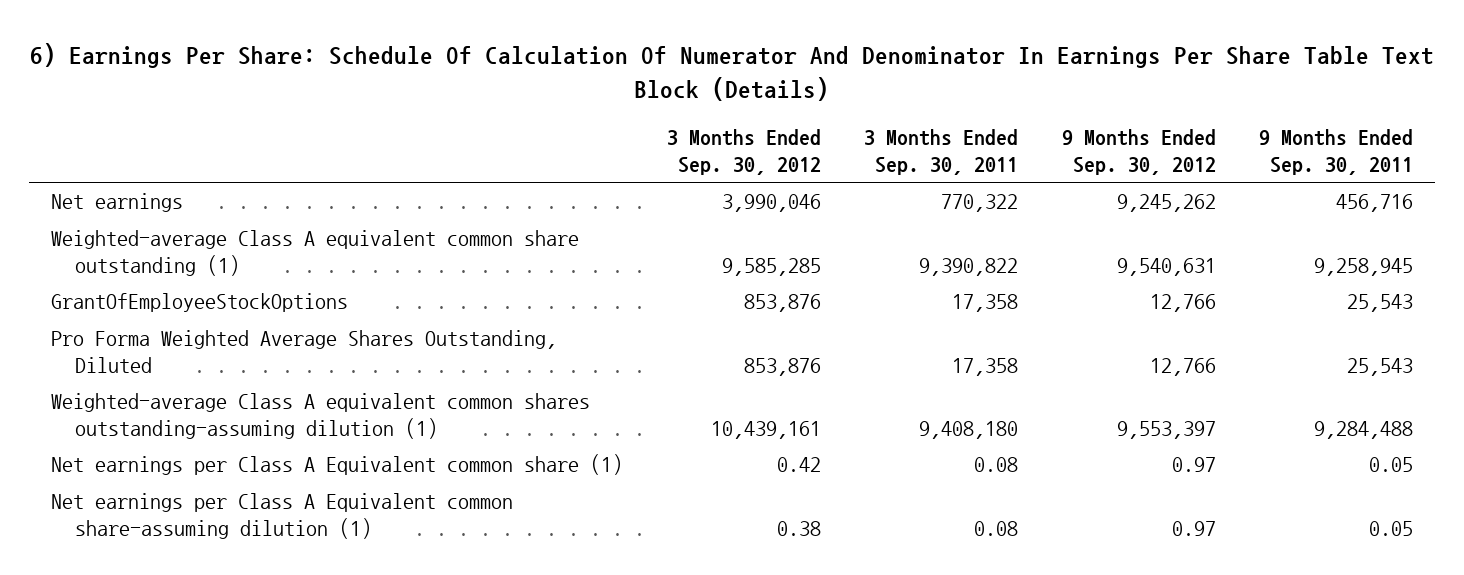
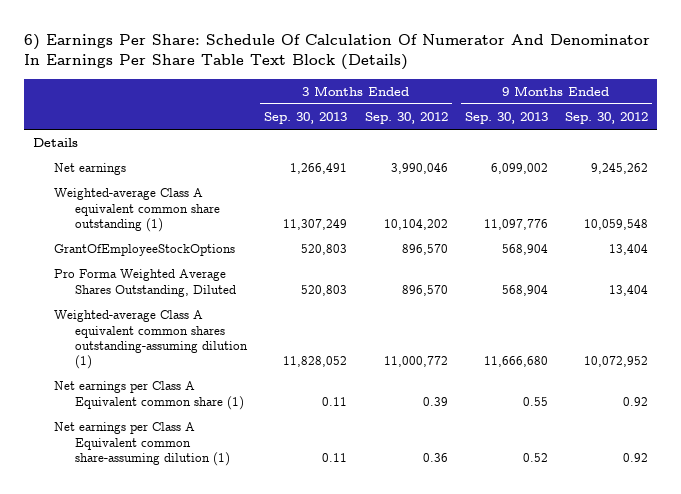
[864,129,1019,175] 3 Months Ended Sep. 30, 2011 -> none
[1259,129,1414,175] 9 Months Ended Sep. 30, 2011 -> none
none -> [264,112,348,125] Sep. 30, 2013
none -> [464,112,548,125] Sep. 30, 2013
none -> [32,138,78,148] Details
[721,257,821,276] 9,585,285 -> [383,218,448,230] 10,104,202
[1116,257,1216,276] 9,540,631 -> [584,218,649,230] 10,059,548
[743,294,821,313] 853,876 -> [401,244,448,256] 896,570
[1149,294,1216,313] 12,766 -> [609,244,649,256] 13,404
[743,357,821,376] 853,876 -> [401,284,448,296] 896,570
[1149,357,1216,376] 12,766 -> [609,284,649,296] 13,404
[710,420,821,439] 10,439,161 -> [383,356,448,368] 11,000,772
[1116,420,1216,439] 9,553,397 -> [584,356,649,368] 10,072,952
[776,457,821,473] 0.42 -> [422,396,448,406] 0.39
[1171,457,1216,473] 0.97 -> [623,396,649,406] 0.92
[776,520,821,536] 0.38 -> [422,452,448,462] 0.36
[1171,520,1216,536] 0.97 -> [623,452,649,462] 0.92

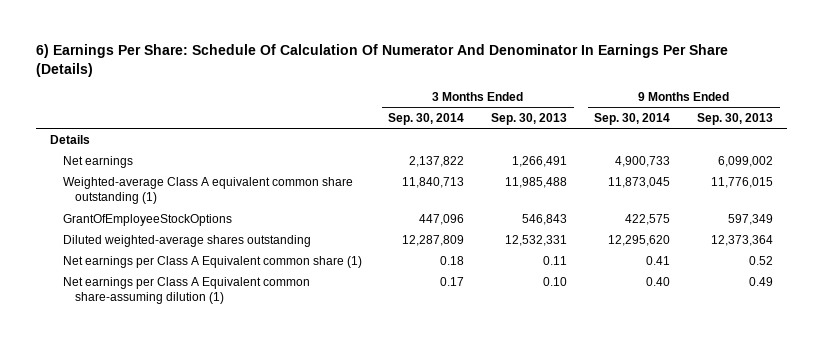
[24,33,651,71] 6) Earnings Per Share: Schedule Of Calculation Of Numerator And Denominator In Earnings Per Share Table Text Block (Details) -> [36,44,729,77] 6) Earnings Per Share: Schedule Of Calculation Of Numerator And Denominator In Earnings Per Share (Details)
[364,112,448,125] Sep. 30, 2012 -> none
[565,112,649,125] Sep. 30, 2012 -> none
none -> [388,112,465,125] Sep. 30, 2014
none -> [594,112,671,125] Sep. 30, 2014
[53,310,248,370] Weighted-average Class A equivalent common shares outstanding-assuming dilution (1) -> none
[283,218,348,230] 11,307,249 -> [505,176,568,188] 11,985,488
[483,218,548,230] 11,097,776 -> [711,176,774,188] 11,776,015
[301,244,348,256] 520,803 -> [522,213,568,225] 546,843
[501,244,548,256] 568,904 -> [728,213,774,225] 597,349
[53,269,236,297] Pro Forma Weighted Average Shares Outstanding, Diluted -> [62,234,311,247] Diluted weighted-average shares outstanding
[301,284,348,296] 520,803 -> [505,234,568,246] 12,532,331
[501,284,548,296] 568,904 -> [711,234,774,246] 12,373,364
[522,396,548,406] 0.55 -> [749,255,774,265] 0.52
[322,452,348,462] 0.11 -> [543,276,568,286] 0.10
[522,452,548,462] 0.52 -> [749,276,774,286] 0.49

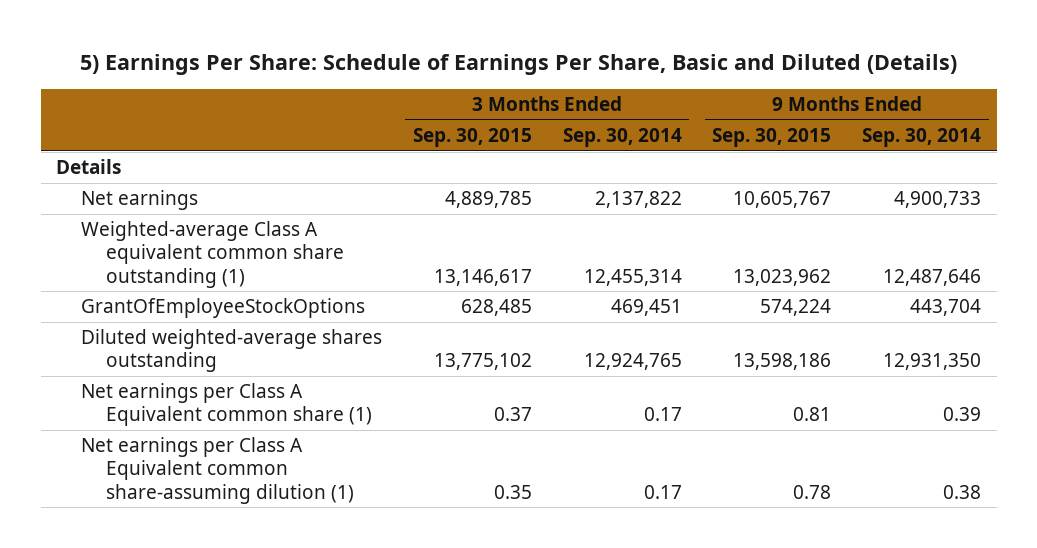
[36,44,729,77] 6) Earnings Per Share: Schedule Of Calculation Of Numerator And Denominator In Earnings Per Share (Details) -> [79,53,957,75] 5) Earnings Per Share: Schedule of Earnings Per Share, Basic and Diluted (Details)
[491,112,568,125] Sep. 30, 2013 -> none
[697,112,774,125] Sep. 30, 2013 -> none
none -> [412,128,532,148] Sep. 30, 2015
none -> [712,128,832,148] Sep. 30, 2015
[402,176,465,188] 11,840,713 -> [583,268,682,286] 12,455,314
[608,176,671,188] 11,873,045 -> [883,268,982,286] 12,487,646
[419,213,465,225] 447,096 -> [610,299,682,317] 469,451
[625,213,671,225] 422,575 -> [910,299,982,317] 443,704
[402,234,465,246] 12,287,809 -> [583,353,682,371] 12,924,765
[608,234,671,246] 12,295,620 -> [883,353,982,371] 12,931,350
[440,255,465,265] 0.18 -> [643,407,682,422] 0.17
[646,255,671,265] 0.41 -> [943,407,982,422] 0.39
[646,276,671,286] 0.40 -> [943,484,982,499] 0.38

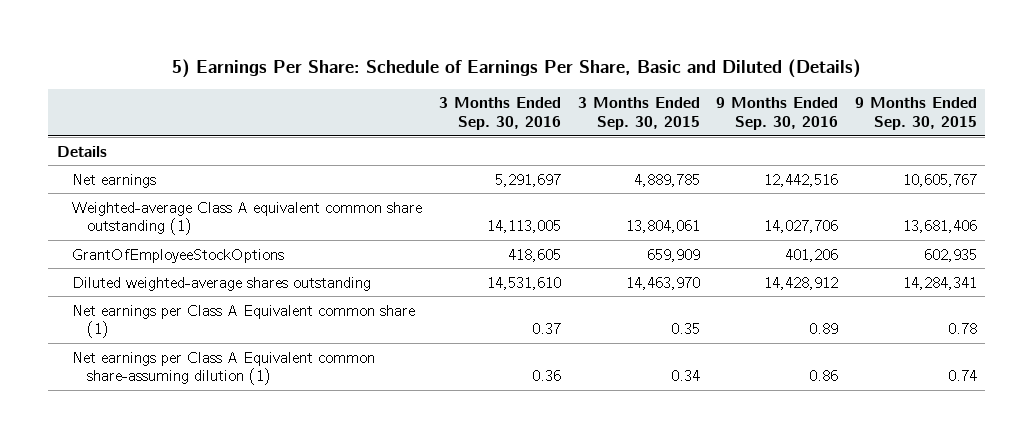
[562,128,682,148] Sep. 30, 2014 -> none
[862,128,982,148] Sep. 30, 2014 -> none
none -> [438,97,561,130] 3 Months Ended Sep. 30, 2016
none -> [716,97,839,130] 9 Months Ended Sep. 30, 2016
[433,268,532,286] 13,146,617 -> [625,220,700,234] 13,804,061
[733,268,832,286] 13,023,962 -> [903,220,978,234] 13,681,406
[460,299,532,317] 628,485 -> [646,248,700,262] 659,909
[760,299,832,317] 574,224 -> [924,248,978,262] 602,935
[433,353,532,371] 13,775,102 -> [625,276,700,290] 14,463,970
[733,353,832,371] 13,598,186 -> [903,276,978,290] 14,284,341
[493,407,532,422] 0.37 -> [670,323,700,335] 0.35
[793,407,832,422] 0.81 -> [948,323,978,335] 0.78
[493,484,532,499] 0.35 -> [670,370,700,382] 0.34
[793,484,832,499] 0.78 -> [948,370,978,382] 0.74

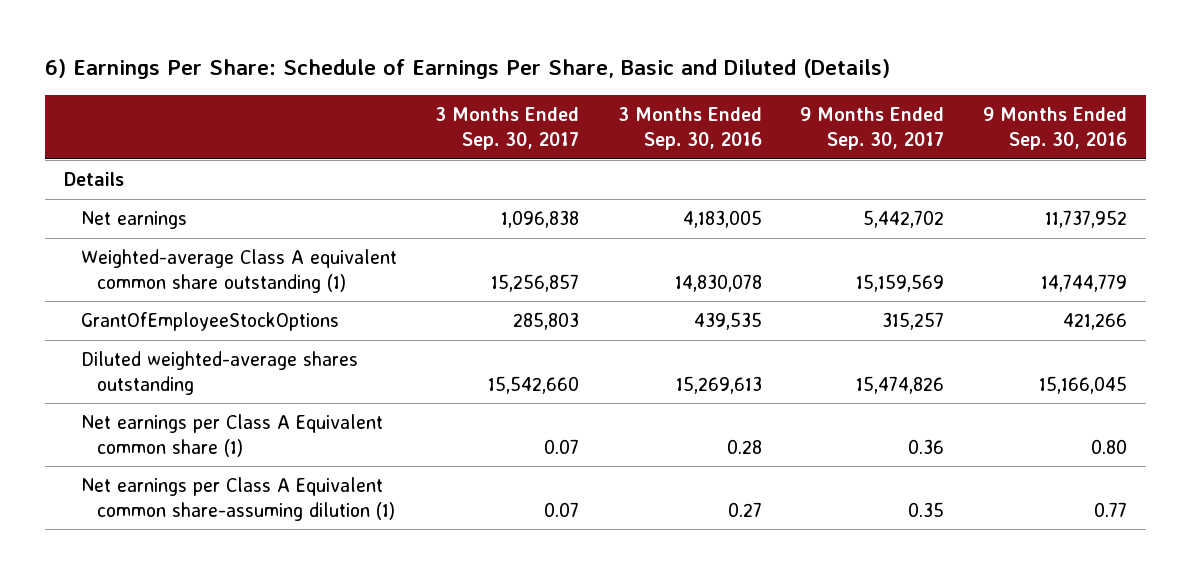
[171,58,861,78] 5) Earnings Per Share: Schedule of Earnings Per Share, Basic and Diluted (Details) -> [44,59,890,80] 6) Earnings Per Share: Schedule of Earnings Per Share, Basic and Diluted (Details)
[577,97,700,130] 3 Months Ended Sep. 30, 2015 -> none
[855,97,978,130] 9 Months Ended Sep. 30, 2015 -> none
none -> [435,107,580,150] 3 Months Ended Sep. 30, 2017
none -> [800,107,945,150] 9 Months Ended Sep. 30, 2017
[494,173,561,187] 5,291,697 -> [682,210,762,229] 4,183,005
[764,173,839,187] 12,442,516 -> [1044,210,1127,229] 11,737,952
[486,220,561,234] 14,113,005 -> [674,273,762,292] 14,830,078
[764,220,839,234] 14,027,706 -> [1040,273,1127,292] 14,744,779
[507,248,561,262] 418,605 -> [693,312,762,331] 439,535
[785,248,839,262] 401,206 -> [1062,313,1127,331] 421,266
[486,276,561,290] 14,531,610 -> [675,375,762,394] 15,269,613
[764,276,839,290] 14,428,912 -> [1038,375,1127,394] 15,166,045
[531,323,561,335] 0.37 -> [726,438,762,454] 0.28
[809,323,839,335] 0.89 -> [1090,438,1127,454] 0.80
[531,370,561,382] 0.36 -> [727,501,762,517] 0.27
[809,370,839,382] 0.86 -> [1093,501,1127,517] 0.77

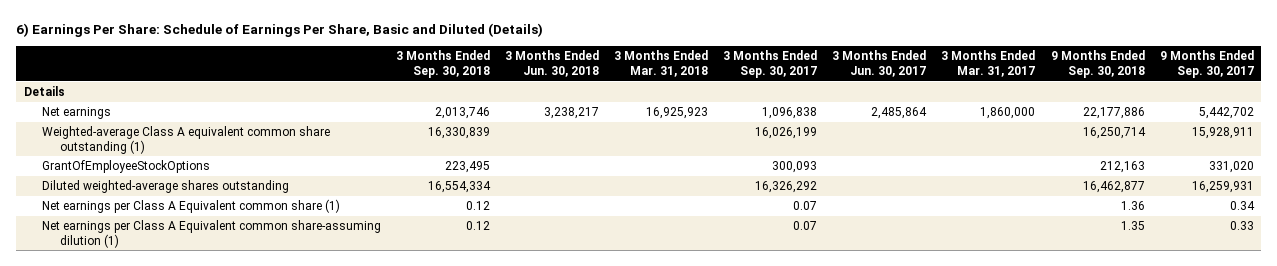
[617,107,762,150] 3 Months Ended Sep. 30, 2016 -> none
[982,107,1127,150] 9 Months Ended Sep. 30, 2016 -> none
none -> [395,50,490,78] 3 Months Ended Sep. 30, 2018
none -> [504,50,599,77] 3 Months Ended Jun. 30, 2018
none -> [614,50,709,77] 3 Months Ended Mar. 31, 2018
none -> [832,50,927,77] 3 Months Ended Jun. 30, 2017
none -> [941,50,1036,77] 3 Months Ended Mar. 31, 2017
none -> [1050,50,1145,78] 9 Months Ended Sep. 30, 2018
[491,273,580,292] 15,256,857 -> [755,127,818,140] 16,026,199
[856,273,945,292] 15,159,569 -> [1191,127,1254,140] 15,928,911
[513,312,580,331] 285,803 -> [772,161,818,174] 300,093
[882,312,945,331] 315,257 -> [1208,161,1254,174] 331,020
[488,375,580,394] 15,542,660 -> [755,181,818,194] 16,326,292
[856,375,945,394] 15,474,826 -> [1191,181,1254,194] 16,259,931
[908,438,945,454] 0.36 -> [1229,201,1255,211] 0.34
[908,501,945,517] 0.35 -> [1229,221,1254,231] 0.33

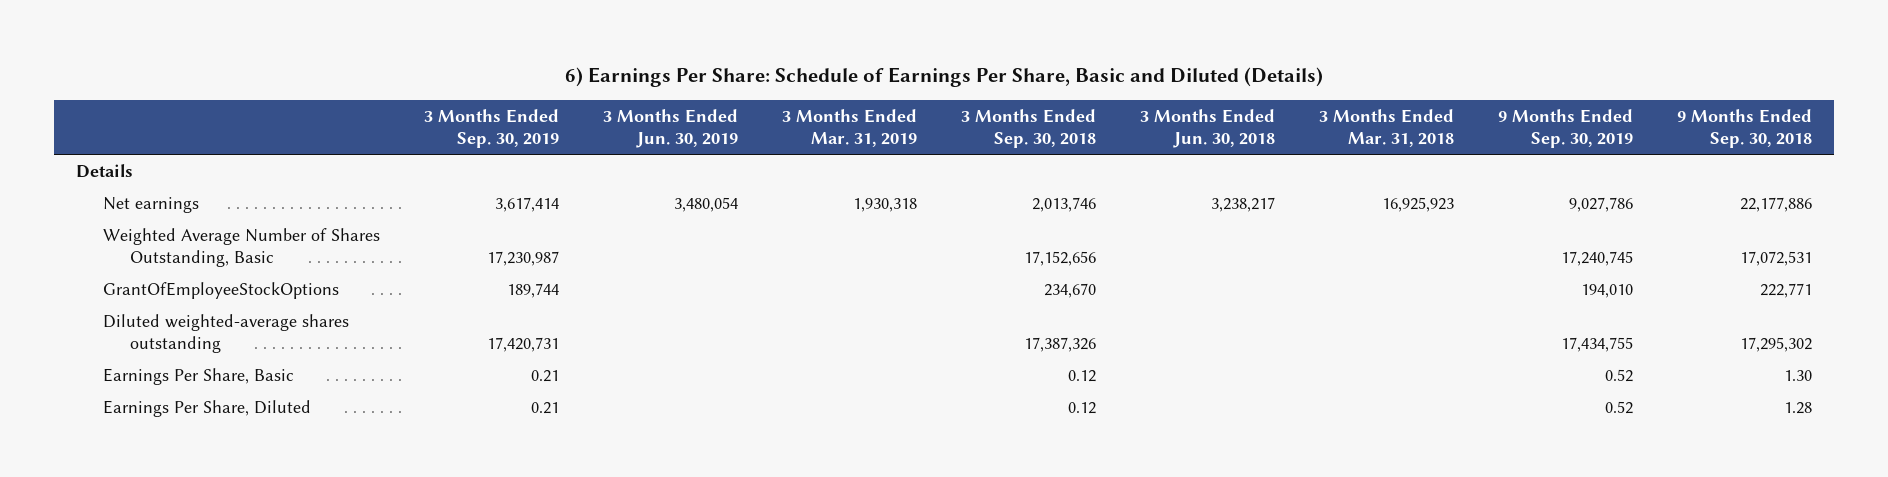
[723,50,818,78] 3 Months Ended Sep. 30, 2017 -> none
[832,50,927,77] 3 Months Ended Jun. 30, 2017 -> none
[941,50,1036,77] 3 Months Ended Mar. 31, 2017 -> none
[1159,50,1254,78] 9 Months Ended Sep. 30, 2017 -> none
none -> [424,109,560,148] 3 Months Ended Sep. 30, 2019
none -> [603,109,739,148] 3 Months Ended Jun. 30, 2019
none -> [782,109,918,147] 3 Months Ended Mar. 31, 2019
none -> [1498,109,1634,148] 9 Months Ended Sep. 30, 2019
[41,126,330,154] Weighted-average Class A equivalent common share outstanding (1) -> [103,228,381,267] Weighted Average Number of Shares Outstanding, Basic
[427,127,490,140] 16,330,839 -> [1024,250,1097,266] 17,152,656
[1082,127,1146,140] 16,250,714 -> [1740,250,1813,266] 17,072,531
[444,161,490,174] 223,495 -> [1044,283,1097,299] 234,670
[1099,161,1145,174] 212,163 -> [1760,283,1813,299] 222,771
[427,181,491,194] 16,554,334 -> [1024,336,1097,352] 17,387,326
[1082,181,1145,194] 16,462,877 -> [1740,336,1813,352] 17,295,302
[41,199,340,214] Net earnings per Class A Equivalent common share (1) -> [103,368,295,386] Earnings Per Share, Basic
[1120,201,1145,211] 1.36 -> [1784,370,1813,382] 1.30
[41,220,381,248] Net earnings per Class A Equivalent common share-assuming dilution (1) -> [103,400,312,418] Earnings Per Share, Diluted
[1120,221,1145,231] 1.35 -> [1784,402,1813,415] 1.28

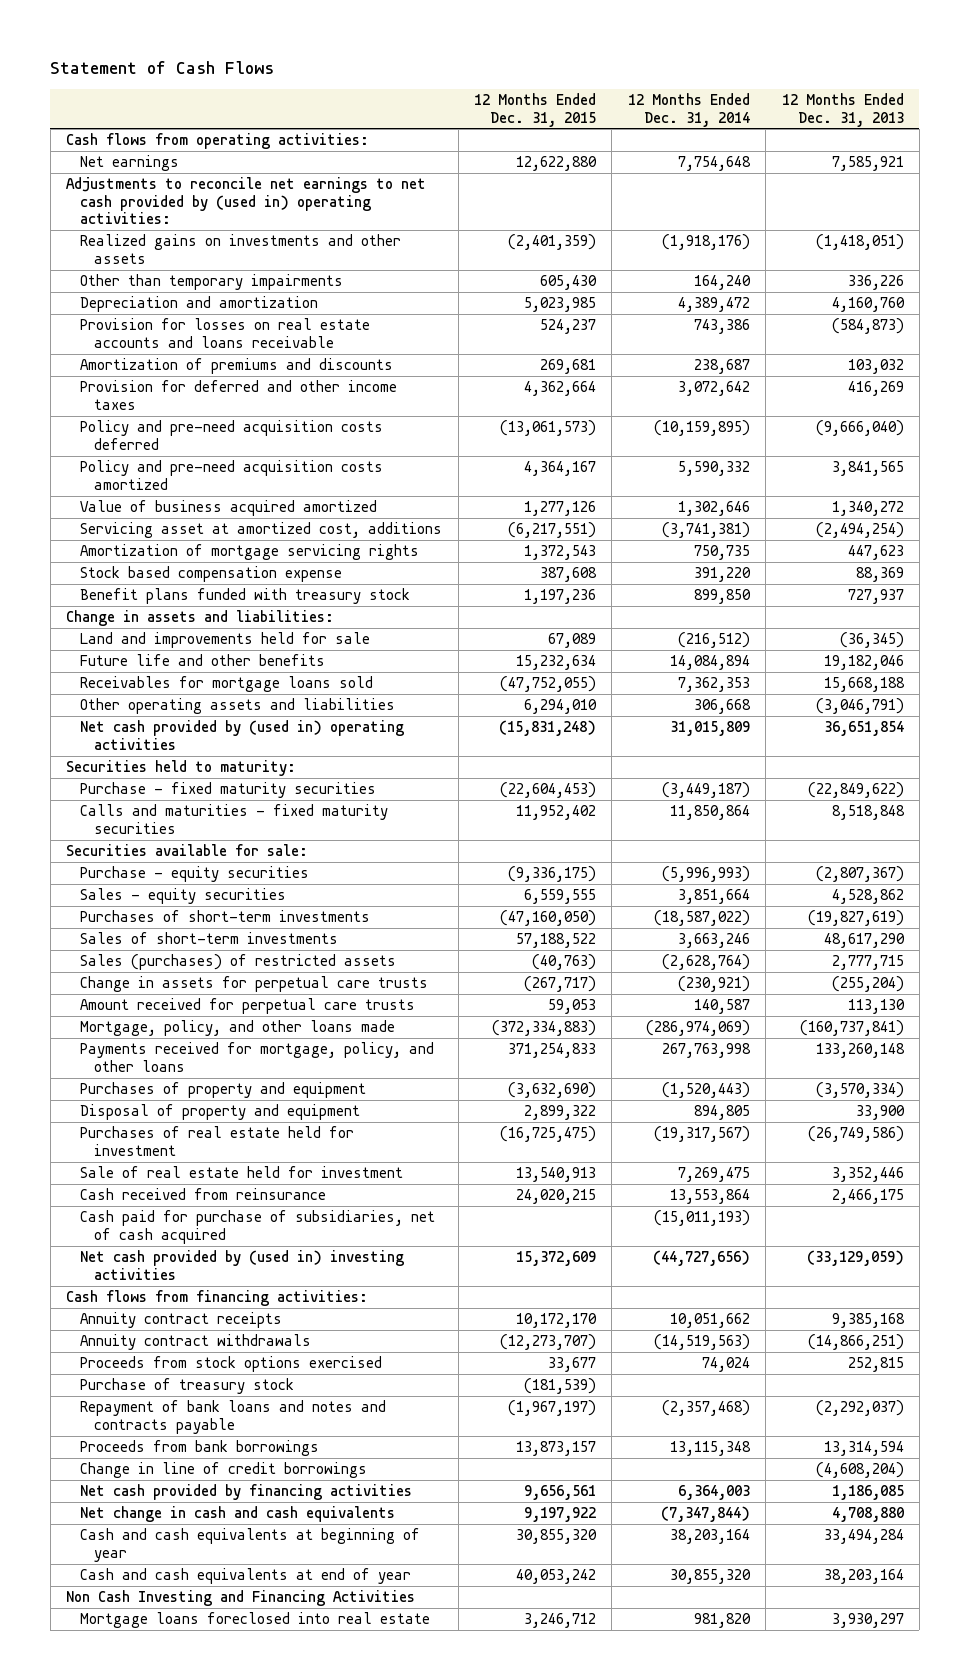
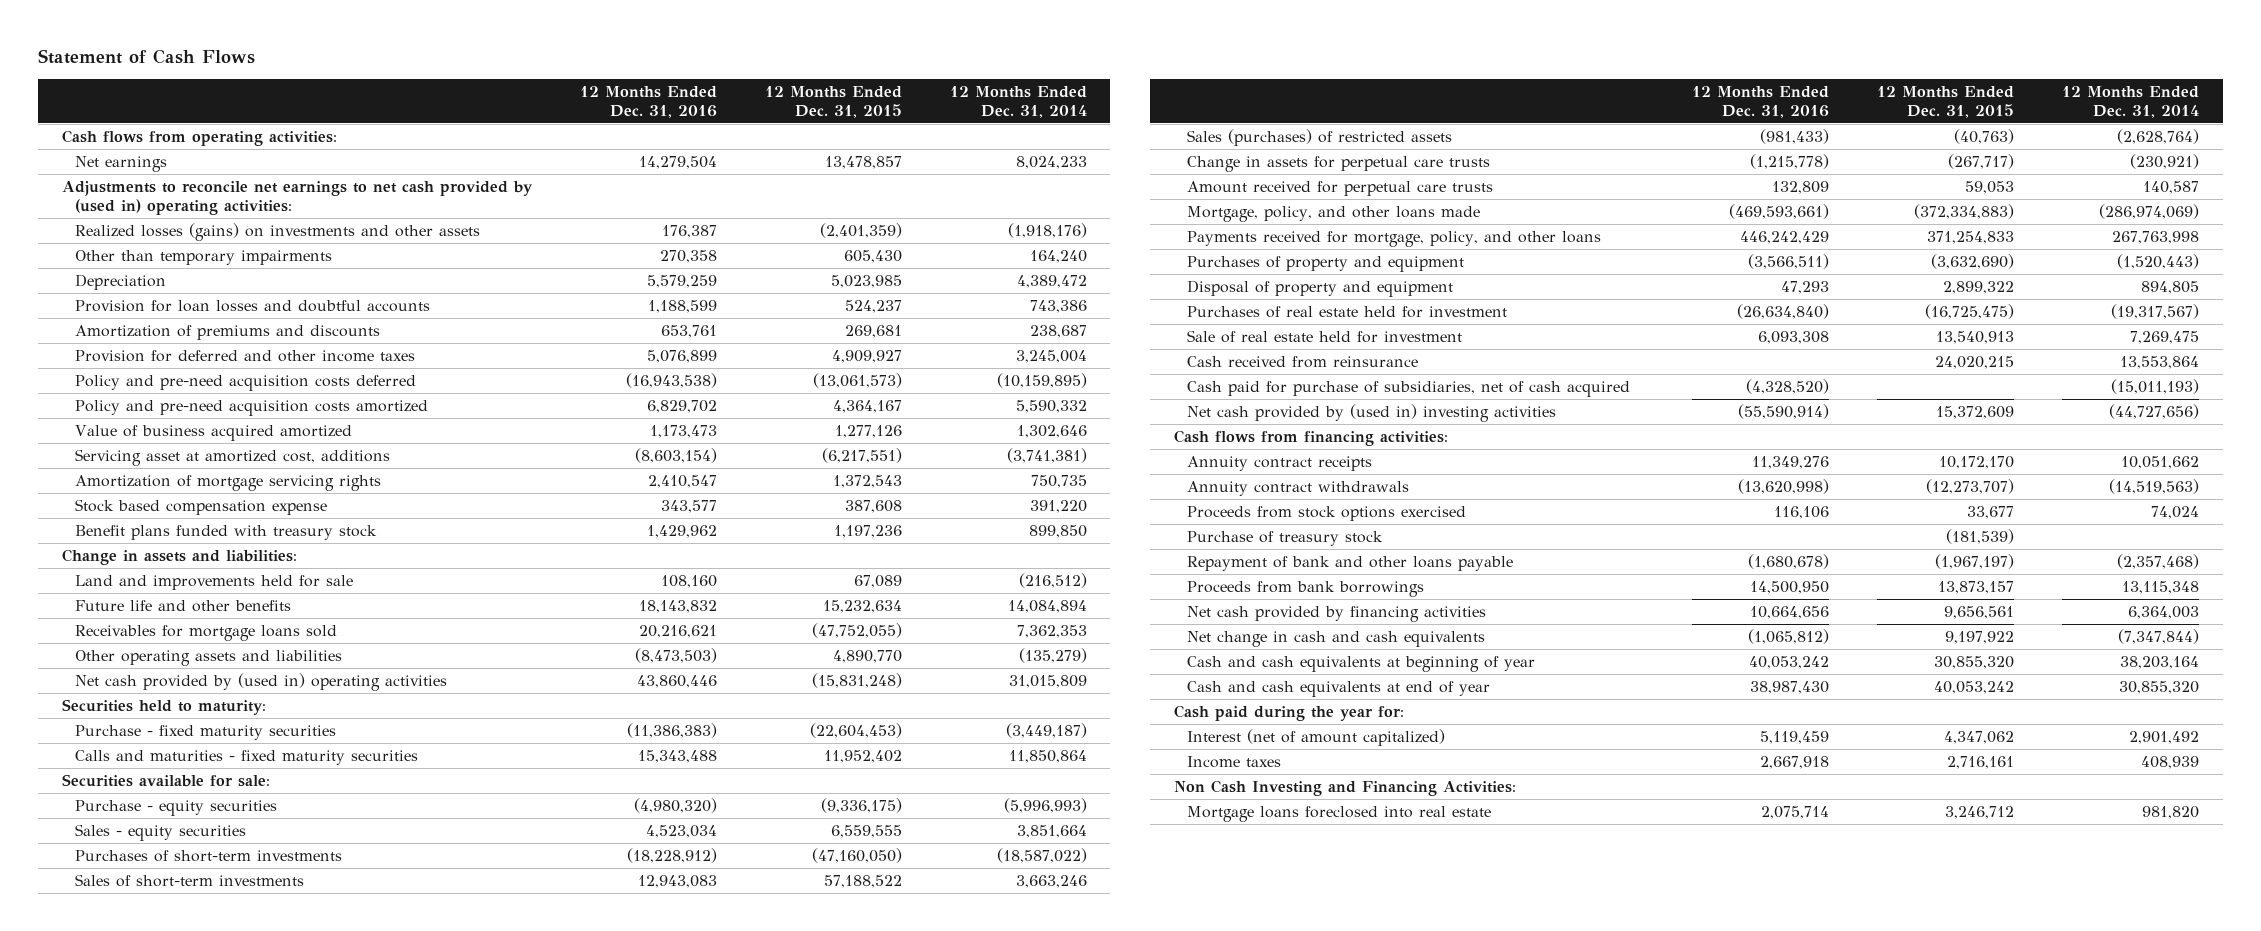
[781,92,904,127] 12 Months Ended Dec. 31, 2013 -> none
none -> [579,85,717,118] 12 Months Ended Dec. 31, 2016
[516,156,598,172] 12,622,880 -> [824,156,902,170] 13,478,857
[677,156,751,172] 7,754,648 -> [1015,156,1087,170] 8,024,233
[80,234,402,264] Realized gains on investments and other assets -> [74,223,480,242] Realized losses (gains) on investments and other assets
[80,296,319,313] Depreciation and amortization -> [74,274,166,291] Depreciation
[80,318,371,348] Provision for losses on real estate accounts and loans receivable -> [74,300,430,313] Provision for loan losses and doubtful accounts
[524,381,597,397] 4,362,664 -> [831,350,902,364] 4,909,927
[677,381,750,397] 3,072,642 -> [1015,350,1087,364] 3,245,004
[524,699,598,715] 6,294,010 -> [832,650,902,664] 4,890,770
[693,699,751,715] 306,668 -> [1018,648,1087,664] (135,279)
[80,1400,387,1434] Repayment of bank loans and notes and contracts payable -> [1186,556,1513,572] Repayment of bank and other loans payable
[80,1462,368,1479] Change in line of credit borrowings -> none
none -> [1174,705,1405,722] Cash paid during the year for:
none -> [1186,729,1445,747] Interest (net of amount capitalized)
none -> [1186,756,1281,769] Income taxes
[66,1590,416,1607] Non Cash Investing and Financing Activities -> [1174,780,1517,797] Non Cash Investing and Financing Activities:

